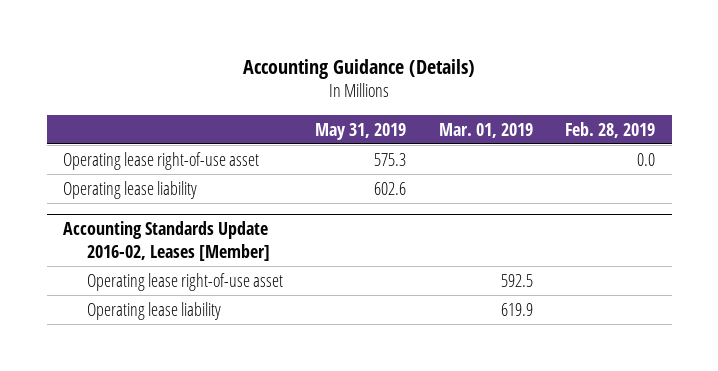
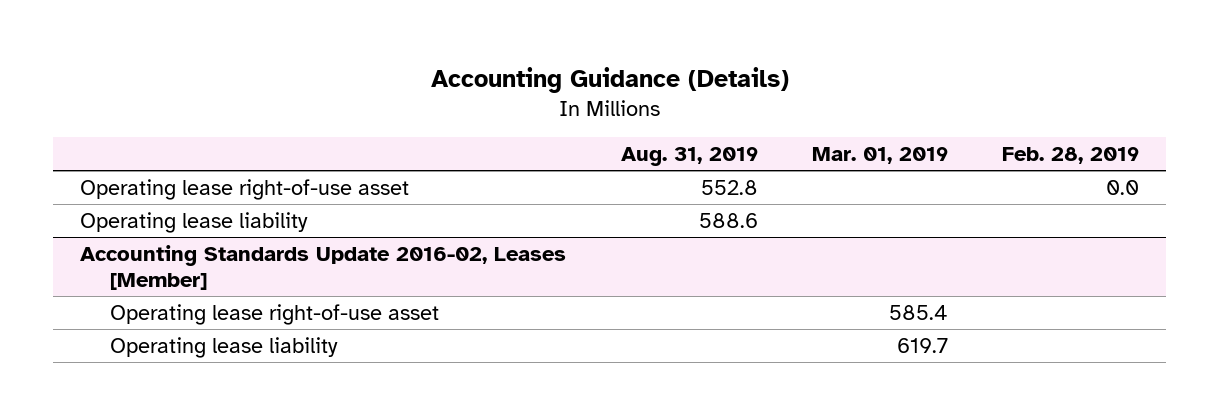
[315,122,407,140] May 31, 2019 -> none
none -> [620,147,758,167] Aug. 31, 2019
[500,273,533,287] 592.5 -> [888,304,948,320] 585.4
[500,302,533,316] 619.9 -> [896,337,948,353] 619.7

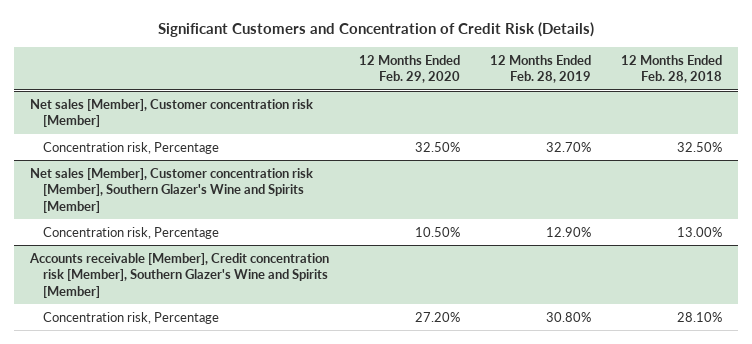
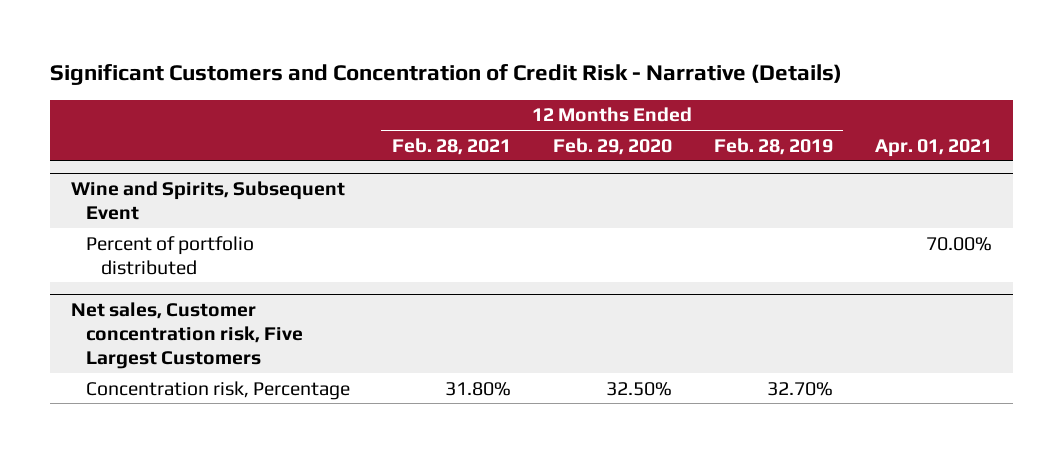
[158,22,595,38] Significant Customers and Concentration of Credit Risk (Details) -> [49,64,842,86] Significant Customers and Concentration of Credit Risk - Narrative (Details)
[621,54,723,84] 12 Months Ended Feb. 28, 2018 -> none
none -> [391,137,511,155] Feb. 28, 2021
none -> [875,138,993,157] Apr. 01, 2021
none -> [70,180,345,220] Wine and Spirits, Subsequent Event
none -> [85,235,254,275] Percent of portfolio distributed
[29,98,313,128] Net sales [Member], Customer concentration risk [Member] -> [70,301,303,369] Net sales, Customer concentration risk, Five Largest Customers
[29,167,313,213] Net sales [Member], Customer concentration risk [Member], Southern Glazer's Wine and Spirits [Member] -> none
[43,226,220,239] Concentration risk, Percentage -> none
[28,252,329,298] Accounts receivable [Member], Credit concentration risk [Member], Southern Glazer's Wine and Spirits [Member] -> none
[43,311,220,324] Concentration risk, Percentage -> none

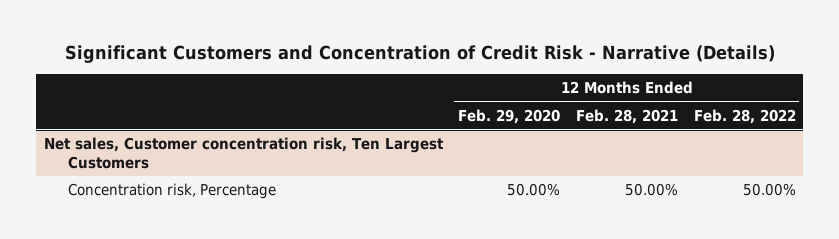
[713,137,833,155] Feb. 28, 2019 -> none
[875,138,993,157] Apr. 01, 2021 -> none
none -> [693,108,796,124] Feb. 28, 2022
[70,180,345,220] Wine and Spirits, Subsequent Event -> none
[85,235,254,275] Percent of portfolio distributed -> none
[70,301,303,369] Net sales, Customer concentration risk, Five Largest Customers -> [43,137,444,169] Net sales, Customer concentration risk, Ten Largest Customers
[444,381,511,396] 31.80% -> [624,183,678,197] 50.00%
[605,381,672,396] 32.50% -> [507,183,561,197] 50.00%

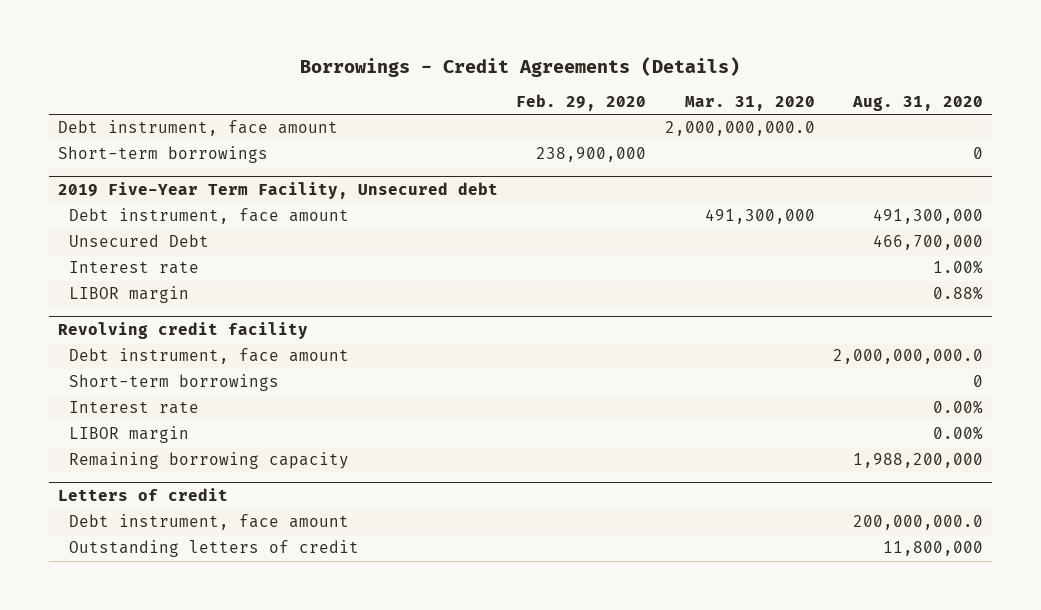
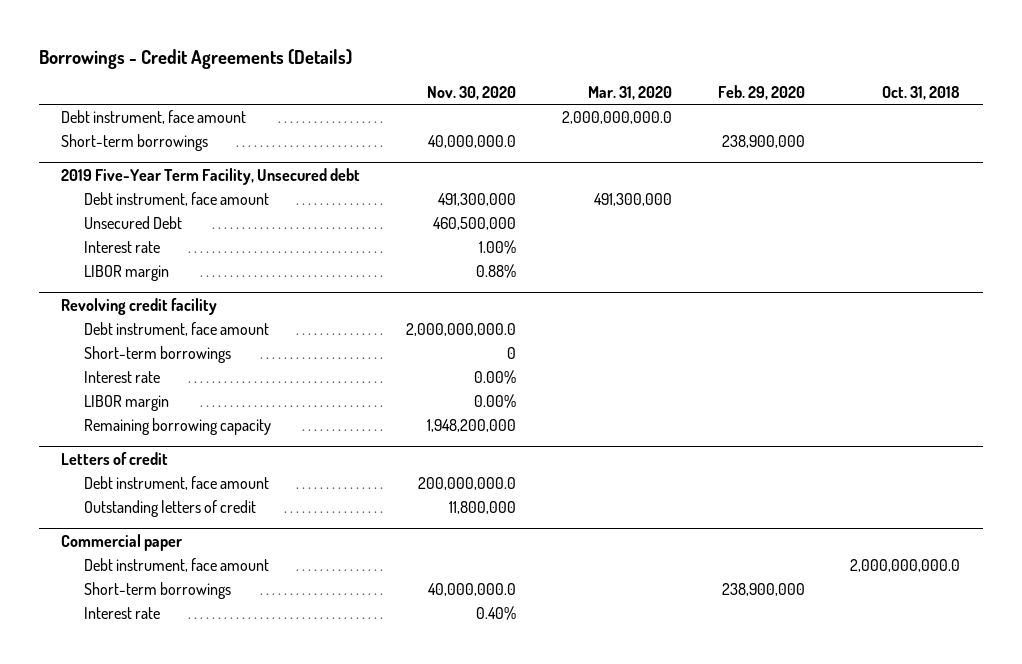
[851,95,983,111] Aug. 31, 2020 -> none
none -> [427,85,517,100] Nov. 30, 2020
none -> [882,85,961,100] Oct. 31, 2018
none -> [61,533,183,551] Commercial paper
none -> [83,558,269,573] Debt instrument, face amount
none -> [83,582,231,600] Short-term borrowings
none -> [83,607,160,620] Interest rate

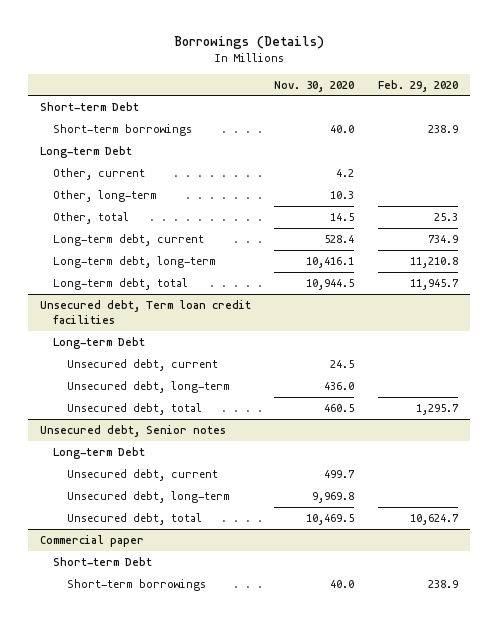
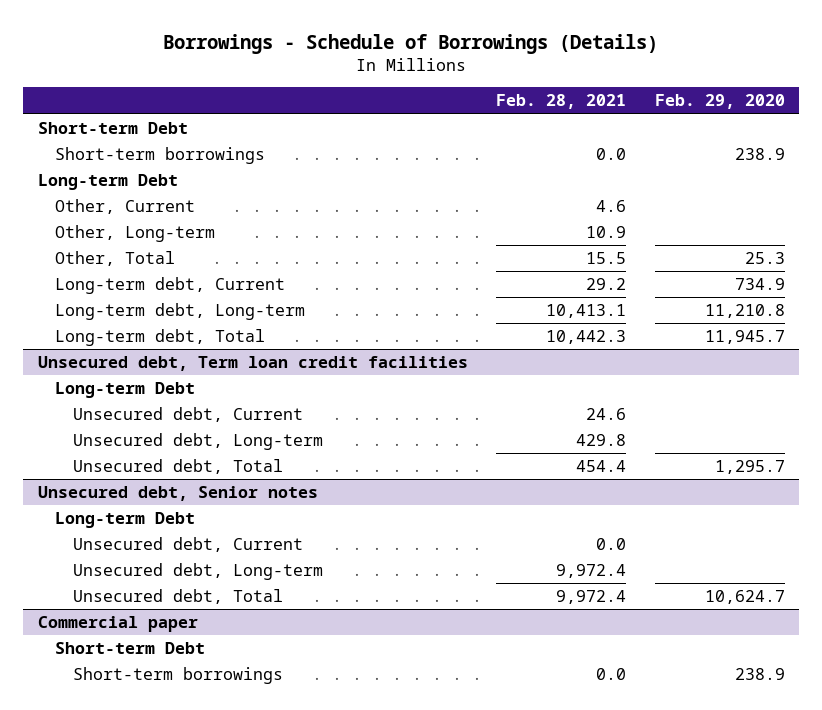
[173,36,324,50] Borrowings (Details) -> [163,33,659,54] Borrowings - Schedule of Borrowings (Details)
[274,80,355,92] Nov. 30, 2020 -> none
none -> [496,94,627,110] Feb. 28, 2021
[53,167,146,180] Other, current -> [55,199,196,215] Other, Current
[53,189,158,202] Other, long-term -> [55,225,216,243] Other, Long-term
[53,211,130,224] Other, total -> [55,251,176,267] Other, Total
[53,233,205,246] Long-term debt, current -> [55,277,286,295] Long-term debt, Current
[53,255,217,268] Long-term debt, long-term -> [55,303,306,321] Long-term debt, Long-term
[53,277,189,290] Long-term debt, total -> [55,329,266,347] Long-term debt, Total
[67,358,219,371] Unsecured debt, current -> [72,407,303,423] Unsecured debt, Current
[67,380,231,393] Unsecured debt, long-term -> [72,433,323,451] Unsecured debt, Long-term
[67,402,203,415] Unsecured debt, total -> [72,459,283,475] Unsecured debt, Total
[67,468,219,481] Unsecured debt, current -> [72,537,303,553] Unsecured debt, Current
[67,490,231,503] Unsecured debt, long-term -> [72,563,323,581] Unsecured debt, Long-term
[67,512,203,525] Unsecured debt, total -> [72,589,283,605] Unsecured debt, Total

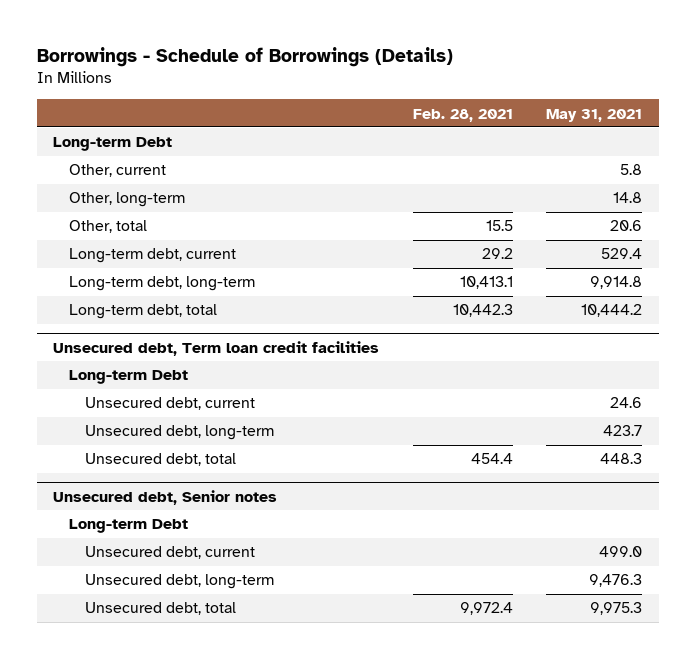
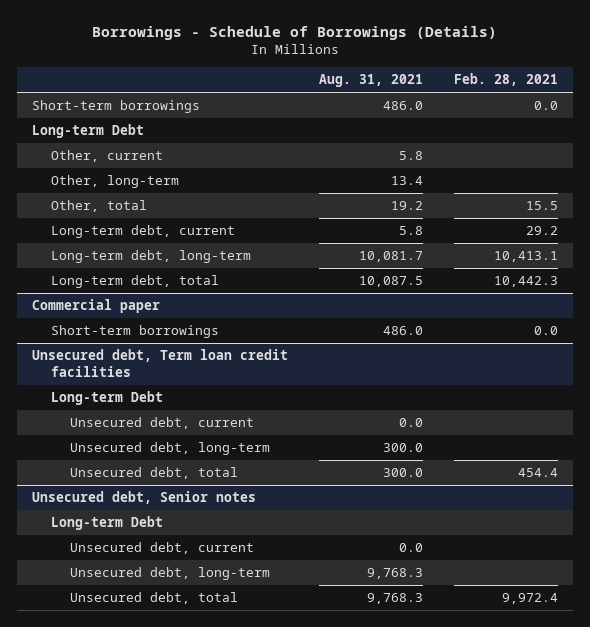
[546,108,643,122] May 31, 2021 -> none
none -> [319,73,424,87] Aug. 31, 2021
none -> [32,100,201,114] Short-term borrowings
none -> [32,299,161,314] Commercial paper
none -> [50,325,219,339] Short-term borrowings

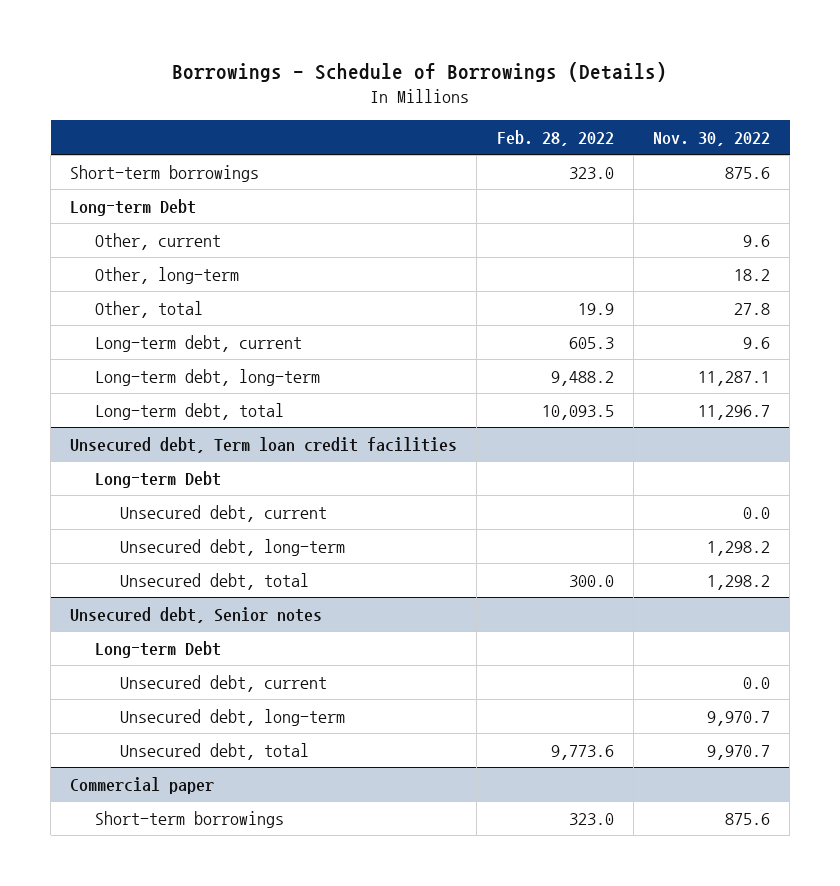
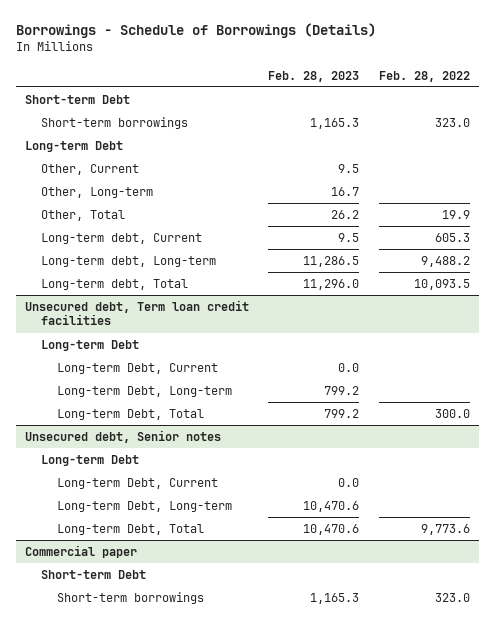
[652,131,770,146] Nov. 30, 2022 -> none
none -> [268,70,360,82] Feb. 28, 2023
none -> [25,95,131,105] Short-term Debt
[95,232,222,250] Other, current -> [41,164,140,176] Other, Current
[95,266,240,284] Other, long-term -> [41,187,154,199] Other, Long-term
[95,300,204,318] Other, total -> [41,210,126,222] Other, Total
[95,334,303,352] Long-term debt, current -> [41,233,203,245] Long-term debt, Current
[95,368,321,386] Long-term debt, long-term -> [41,256,217,268] Long-term debt, Long-term
[95,402,285,420] Long-term debt, total -> [41,279,189,291] Long-term debt, Total
[120,504,328,522] Unsecured debt, current -> [57,363,219,375] Long-term Debt, Current
[120,538,346,556] Unsecured debt, long-term -> [57,386,233,398] Long-term Debt, Long-term
[120,572,310,590] Unsecured debt, total -> [57,409,205,421] Long-term Debt, Total
[120,674,328,692] Unsecured debt, current -> [57,478,219,490] Long-term Debt, Current
[120,708,346,726] Unsecured debt, long-term -> [57,501,233,513] Long-term Debt, Long-term
[120,742,310,760] Unsecured debt, total -> [57,524,205,536] Long-term Debt, Total
none -> [41,570,147,580] Short-term Debt

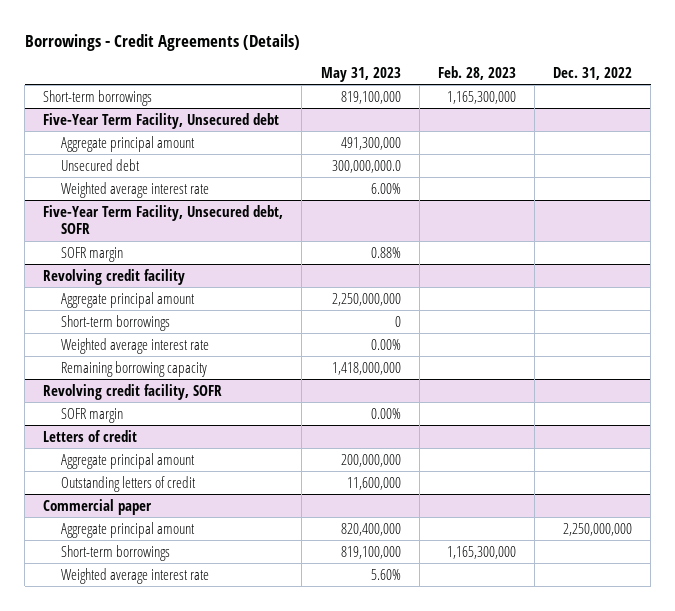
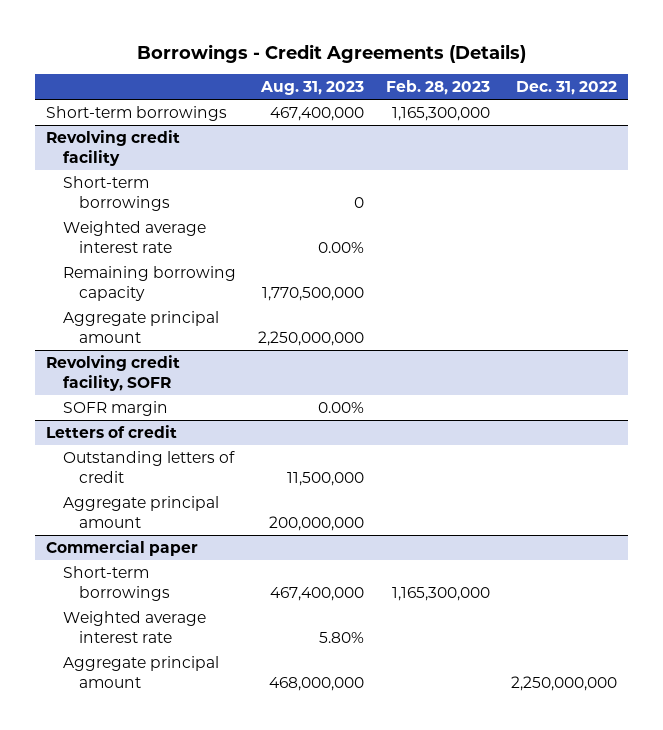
[320,66,401,82] May 31, 2023 -> none
none -> [259,81,364,96] Aug. 31, 2023
[43,112,280,129] Five-Year Term Facility, Unsecured debt -> none
[60,135,195,152] Aggregate principal amount -> none
[60,158,140,171] Unsecured debt -> none
[60,181,209,198] Weighted average interest rate -> none
[43,204,284,235] Five-Year Term Facility, Unsecured debt, SOFR -> none
[60,246,123,262] SOFR margin -> none
[60,291,195,308] Aggregate principal amount -> [62,310,219,343] Aggregate principal amount
[60,452,195,469] Aggregate principal amount -> [62,495,219,528] Aggregate principal amount
[60,521,195,538] Aggregate principal amount -> [62,655,219,688] Aggregate principal amount

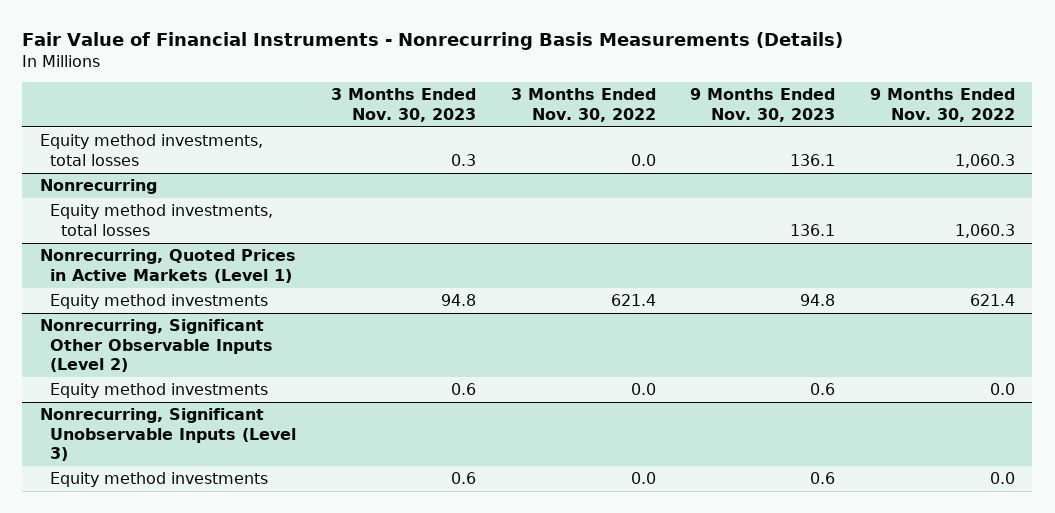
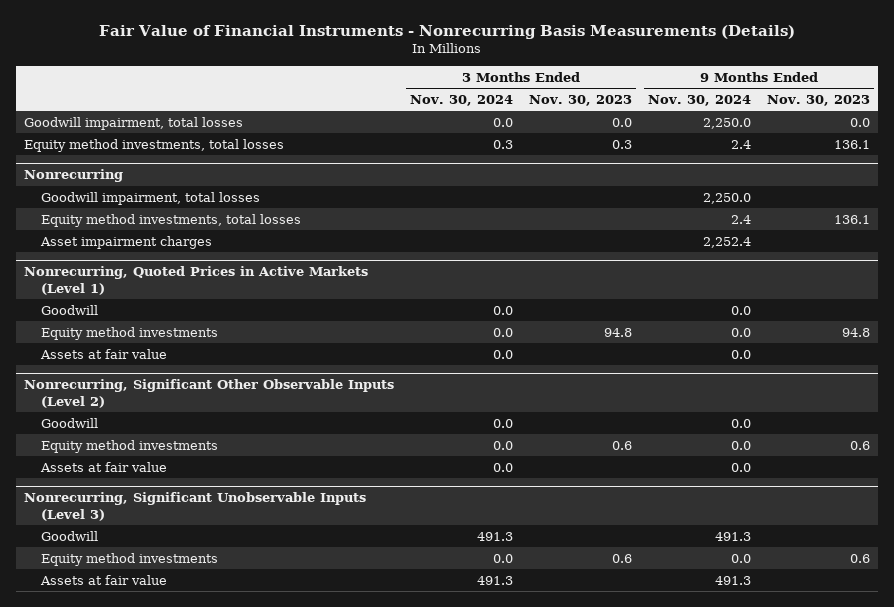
[510,88,656,122] 3 Months Ended Nov. 30, 2022 -> none
[870,88,1016,122] 9 Months Ended Nov. 30, 2022 -> none
none -> [409,95,513,107] Nov. 30, 2024
none -> [647,95,751,107] Nov. 30, 2024
none -> [23,116,243,130] Goodwill impairment, total losses
none -> [40,191,260,205] Goodwill impairment, total losses
none -> [39,235,212,249] Asset impairment charges
none -> [40,304,98,315] Goodwill
none -> [39,348,167,359] Assets at fair value
none -> [40,417,98,428] Goodwill
none -> [39,461,167,472] Assets at fair value
none -> [40,530,98,541] Goodwill
none -> [39,574,167,585] Assets at fair value

